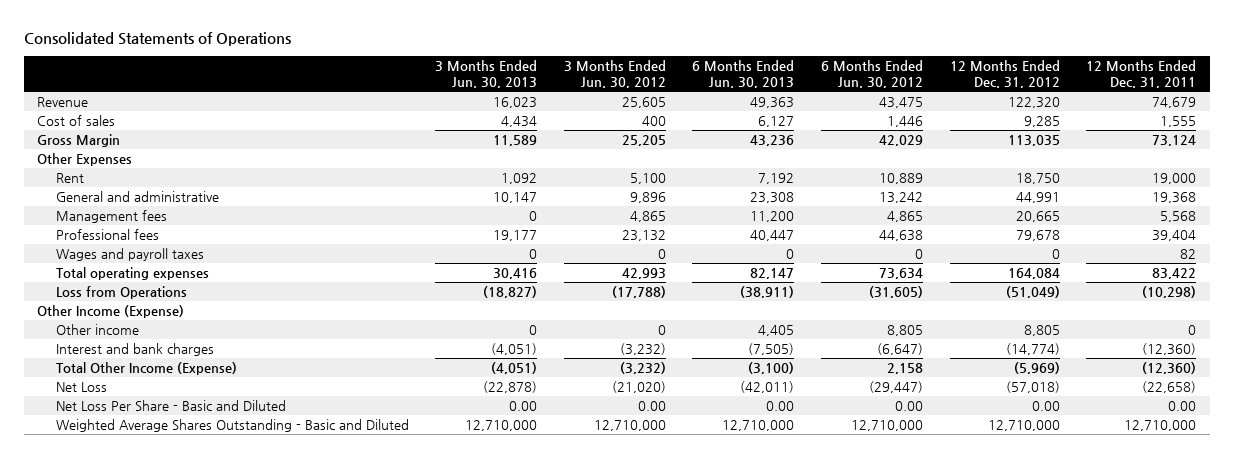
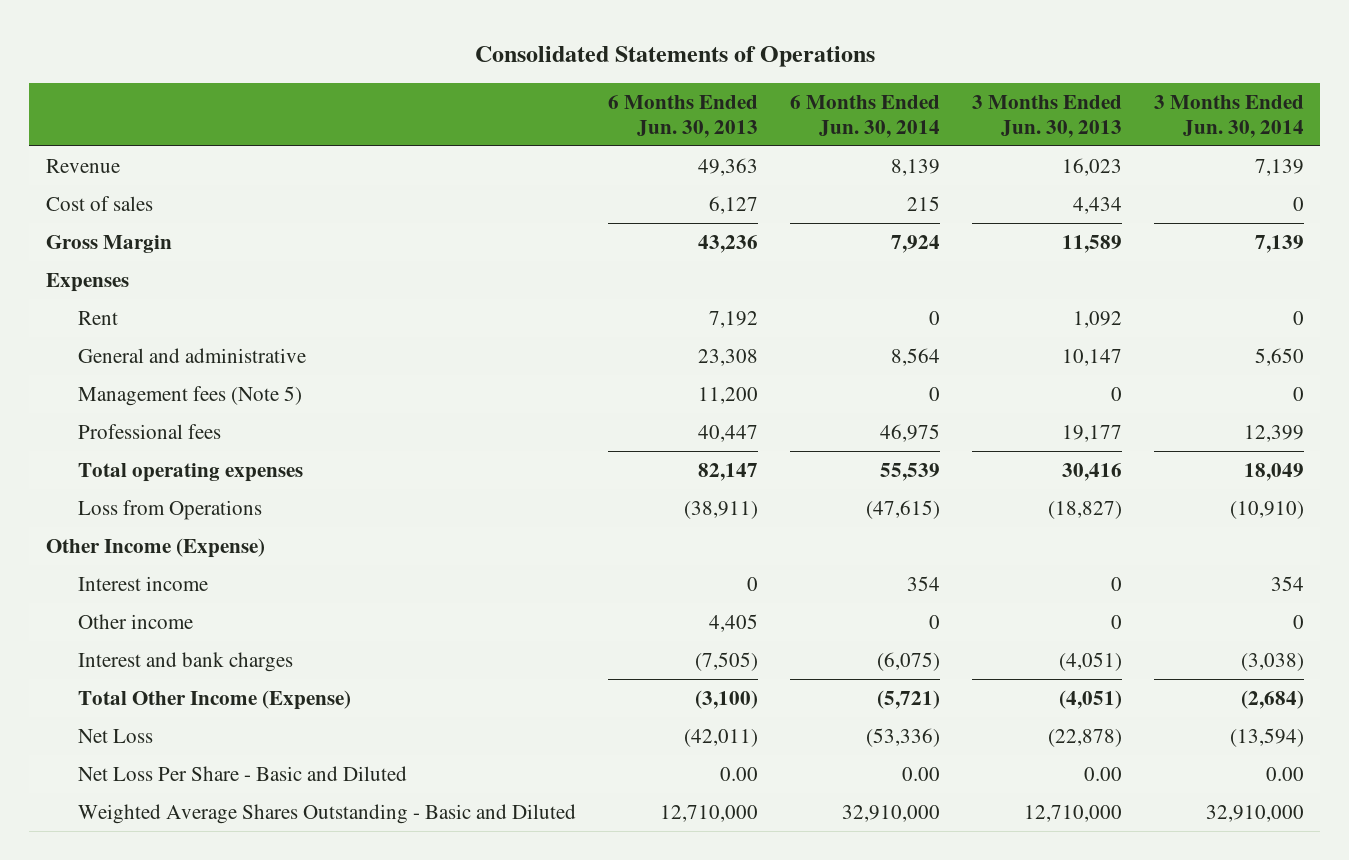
[563,59,666,88] 3 Months Ended Jun. 30, 2012 -> none
[821,59,924,88] 6 Months Ended Jun. 30, 2012 -> none
[949,59,1060,88] 12 Months Ended Dec. 31, 2012 -> none
[1086,59,1197,88] 12 Months Ended Dec. 31, 2011 -> none
none -> [789,94,940,138] 6 Months Ended Jun. 30, 2014
none -> [1153,94,1304,138] 3 Months Ended Jun. 30, 2014
[36,153,132,167] Other Expenses -> [45,272,129,292] Expenses
[55,210,167,224] Management fees -> [77,385,302,406] Management fees (Note 5)
[55,248,204,262] Wages and payroll taxes -> none
none -> [77,575,208,591] Interest income

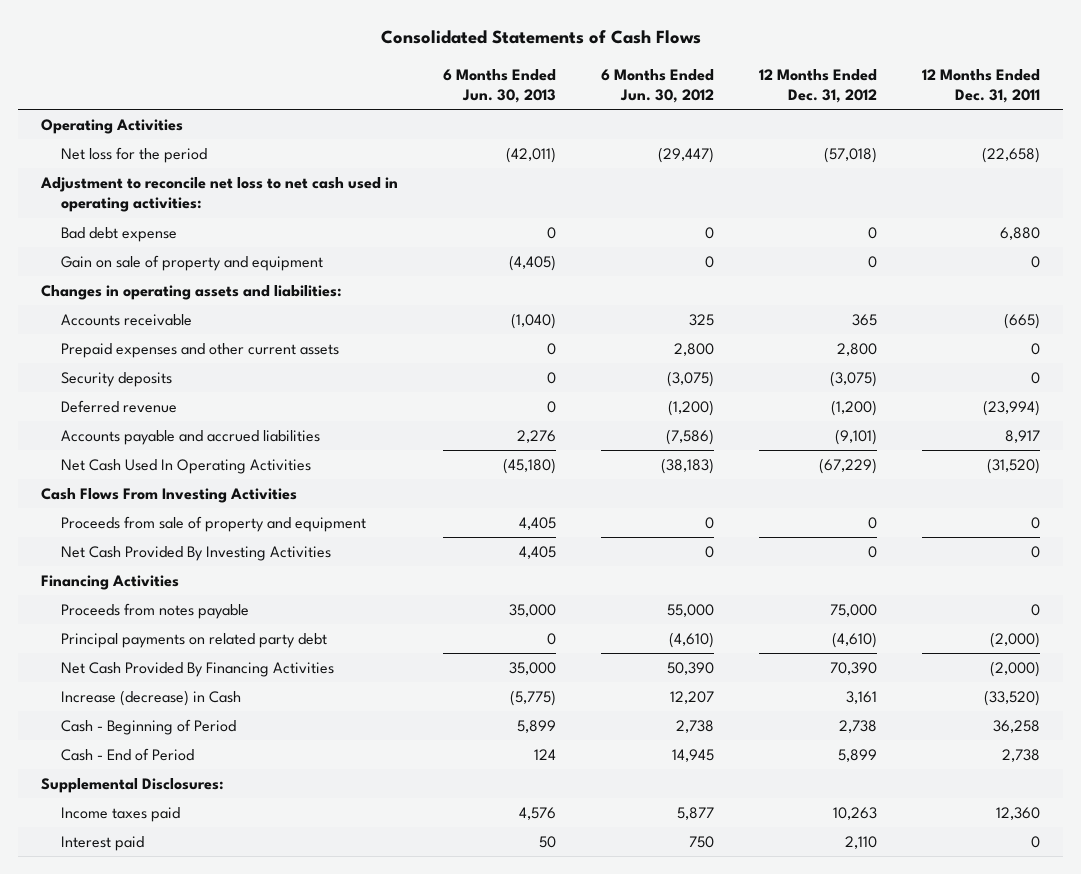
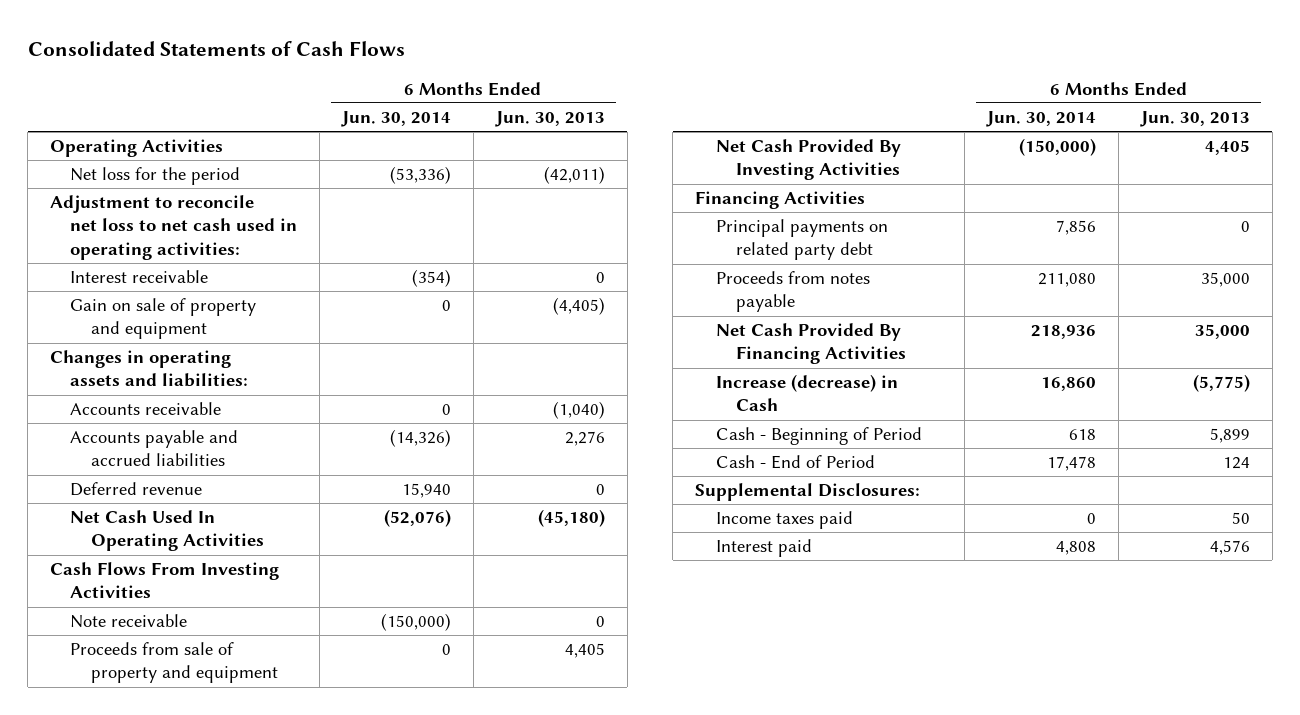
[601,68,715,103] 6 Months Ended Jun. 30, 2012 -> none
[759,68,878,103] 12 Months Ended Dec. 31, 2012 -> none
[922,68,1041,103] 12 Months Ended Dec. 31, 2011 -> none
none -> [341,110,452,127] Jun. 30, 2014
[61,227,178,243] Bad debt expense -> none
none -> [70,270,209,284] Interest receivable
[61,343,340,359] Prepaid expenses and other current assets -> none
[61,372,173,388] Security deposits -> none
[61,400,178,414] Deferred revenue -> [70,482,203,497] Deferred revenue
none -> [70,614,188,629] Note receivable
[61,603,250,620] Proceeds from notes payable -> [715,271,870,313] Proceeds from notes payable
[518,807,556,821] 4,576 -> [1232,512,1251,525] 50
[538,836,556,849] 50 -> [1210,540,1251,556] 4,576

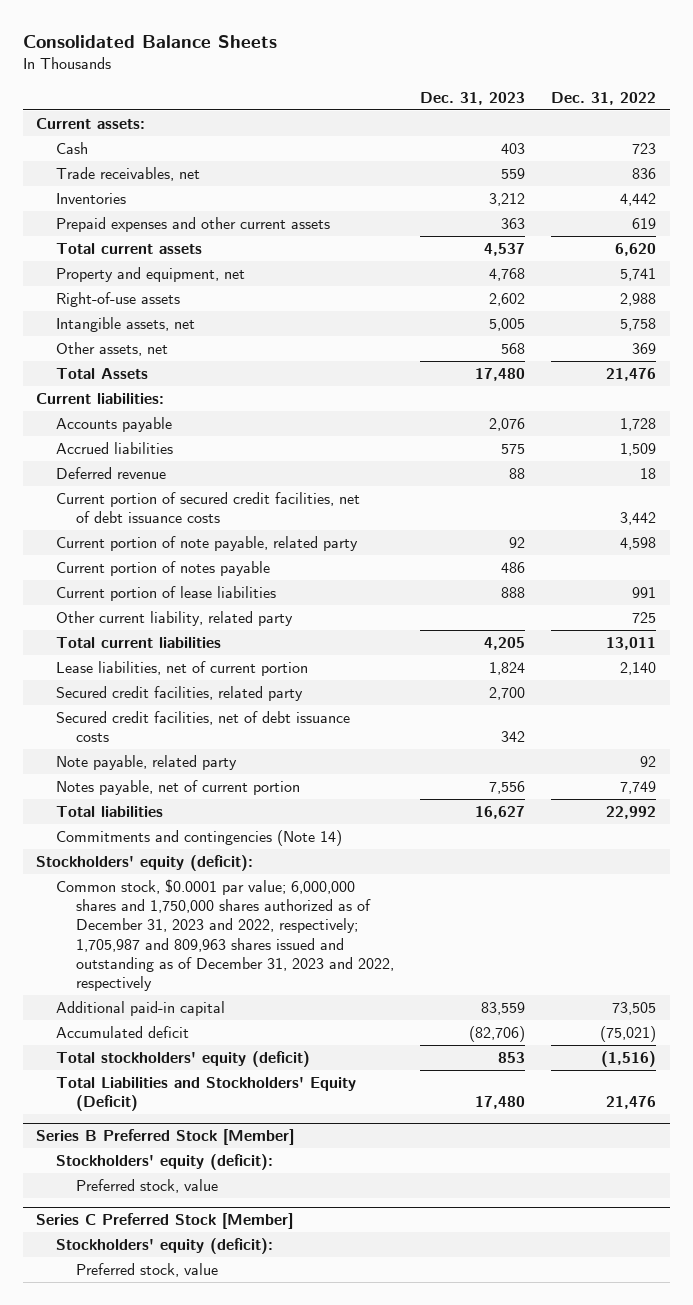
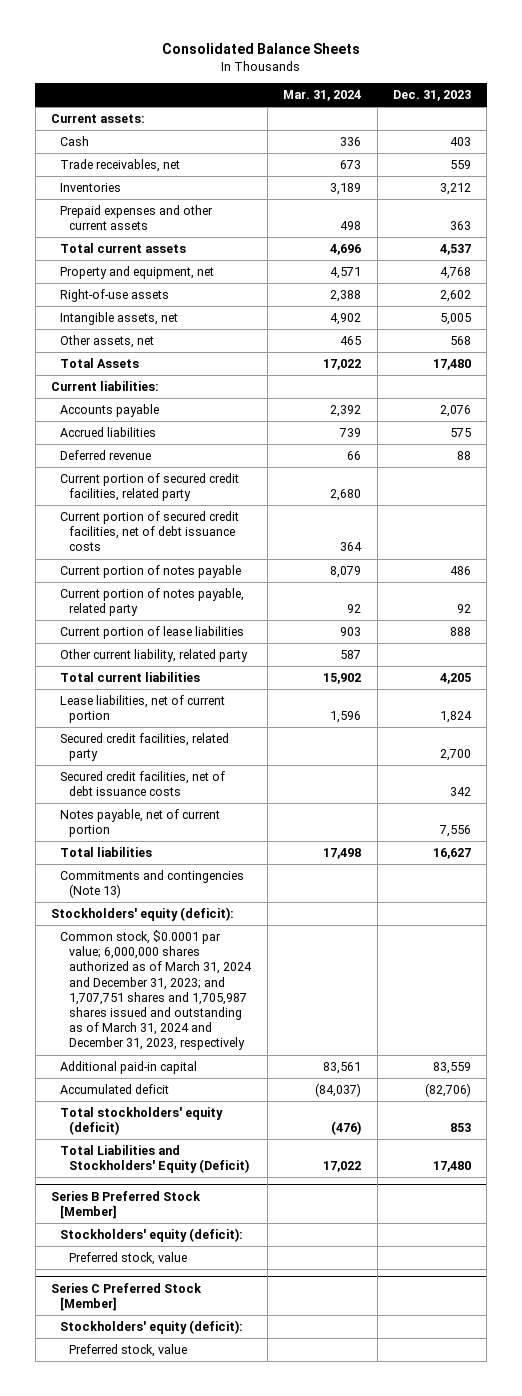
[551,92,657,106] Dec. 31, 2022 -> none
none -> [283,89,362,101] Mar. 31, 2024
none -> [60,472,240,502] Current portion of secured credit facilities, related party
[56,535,359,551] Current portion of note payable, related party -> none
none -> [60,587,245,617] Current portion of notes payable, related party
[56,754,238,770] Note payable, related party -> none
[56,829,343,846] Commitments and contingencies (Note 14) -> [60,869,245,899] Commitments and contingencies (Note 13)
[56,878,394,992] Common stock, $0.0001 par value; 6,000,000 shares and 1,750,000 shares authorized as of December 31, 2023 and 2022, respectively; 1,705,987 and 809,963 shares issued and outstanding as of December 31, 2023 and 2022, respectively -> [60,929,253,1051] Common stock, $0.0001 par value; 6,000,000 shares authorized as of March 31, 2024 and December 31, 2023; and 1,707,751 shares and 1,705,987 shares issued and outstanding as of March 31, 2024 and December 31, 2023, respectively

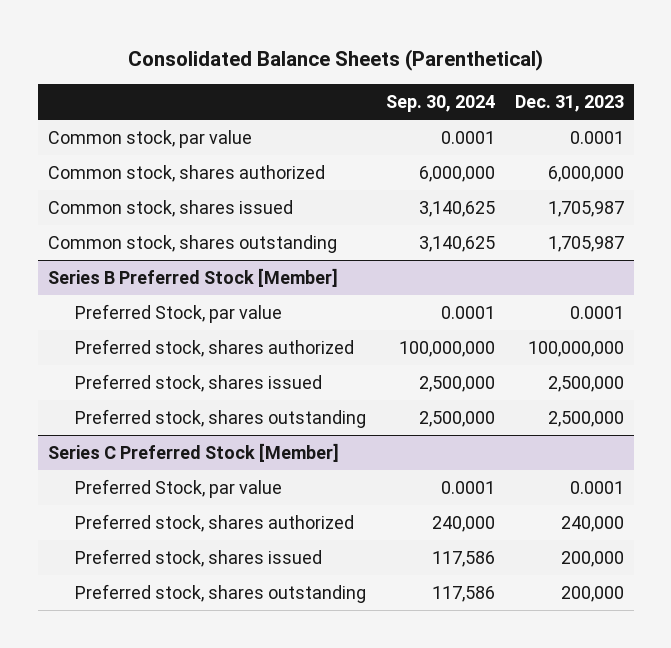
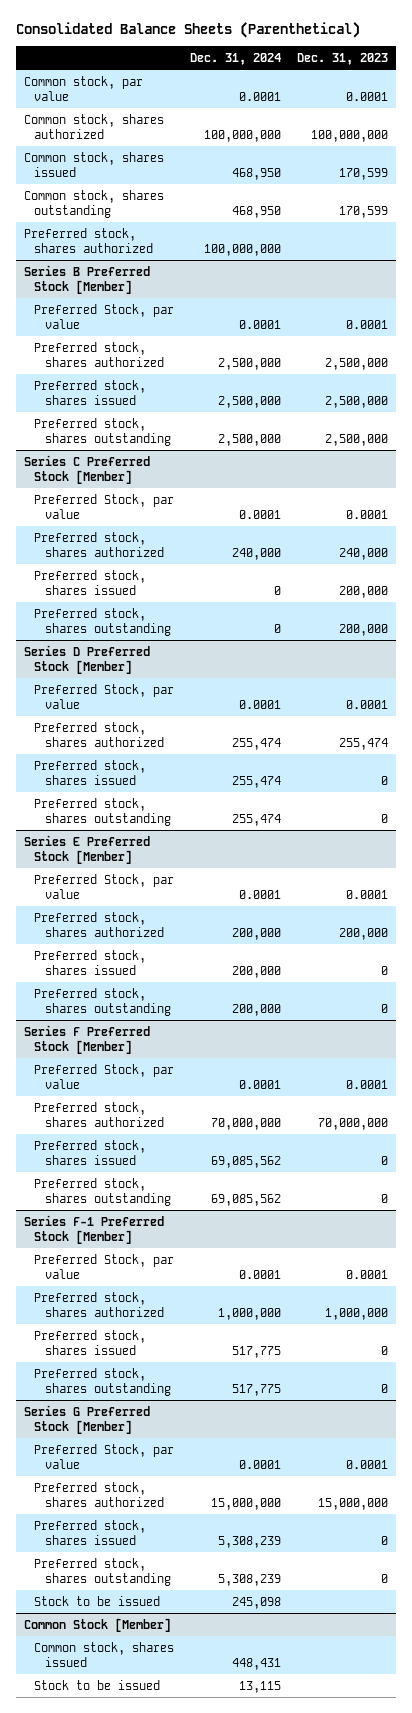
[385,94,495,112] Sep. 30, 2024 -> none
none -> [190,52,282,65] Dec. 31, 2024
[547,166,624,183] 6,000,000 -> [311,129,389,142] 100,000,000
[547,201,624,218] 1,705,987 -> [339,167,389,180] 170,599
[547,236,624,253] 1,705,987 -> [339,205,389,218] 170,599
none -> [23,227,154,253] Preferred stock, shares authorized
[527,341,624,358] 100,000,000 -> [325,357,389,370] 2,500,000
none -> [23,644,150,674] Series D Preferred Stock [Member]
none -> [34,683,175,709] Preferred Stock, par value
none -> [34,721,164,747] Preferred stock, shares authorized
none -> [34,759,147,785] Preferred stock, shares issued
none -> [34,797,171,826] Preferred stock, shares outstanding
none -> [23,834,150,864] Series E Preferred Stock [Member]
none -> [34,873,175,899] Preferred Stock, par value
none -> [34,911,164,937] Preferred stock, shares authorized
none -> [34,949,147,975] Preferred stock, shares issued
none -> [34,987,171,1016] Preferred stock, shares outstanding
none -> [23,1024,150,1054] Series F Preferred Stock [Member]
none -> [34,1063,175,1089] Preferred Stock, par value
none -> [34,1101,164,1127] Preferred stock, shares authorized
none -> [34,1139,147,1165] Preferred stock, shares issued
none -> [34,1177,171,1206] Preferred stock, shares outstanding
none -> [23,1214,164,1244] Series F-1 Preferred Stock [Member]
none -> [34,1253,175,1279] Preferred Stock, par value
none -> [34,1291,164,1317] Preferred stock, shares authorized
none -> [34,1329,147,1355] Preferred stock, shares issued
none -> [34,1367,171,1396] Preferred stock, shares outstanding
none -> [23,1404,150,1434] Series G Preferred Stock [Member]
none -> [34,1443,175,1469] Preferred Stock, par value
none -> [34,1481,164,1507] Preferred stock, shares authorized
none -> [34,1519,147,1545] Preferred stock, shares issued
none -> [34,1557,171,1586] Preferred stock, shares outstanding
none -> [34,1595,161,1606] Stock to be issued
none -> [23,1617,171,1632] Common Stock [Member]
none -> [34,1641,175,1667] Common stock, shares issued
none -> [34,1679,161,1690] Stock to be issued

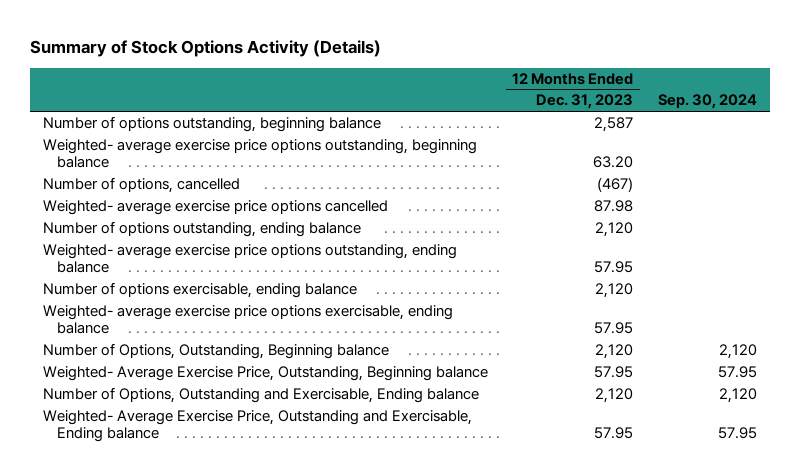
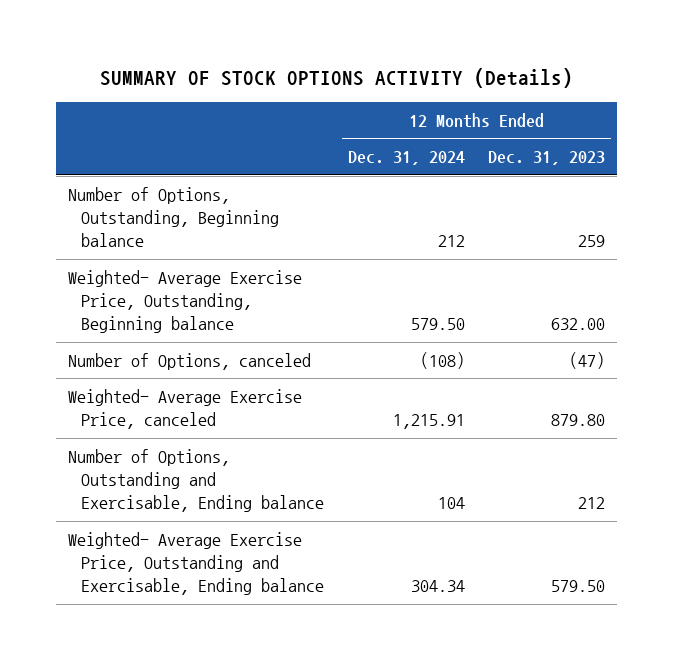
[30,39,382,57] Summary of Stock Options Activity (Details) -> [99,68,573,89] SUMMARY OF STOCK OPTIONS ACTIVITY (Details)
[658,94,758,110] Sep. 30, 2024 -> none
none -> [347,151,465,166] Dec. 31, 2024
[42,282,357,299] Number of options exercisable, ending balance -> none
[42,305,453,335] Weighted- average exercise price options exercisable, ending balance -> none
[42,343,389,360] Number of Options, Outstanding, Beginning balance -> none
[42,366,488,382] Weighted- Average Exercise Price, Outstanding, Beginning balance -> none
[42,387,479,404] Number of Options, Outstanding and Exercisable, Ending balance -> none
[42,410,472,443] Weighted- Average Exercise Price, Outstanding and Exercisable, Ending balance -> none
[42,116,381,133] Number of options outstanding, beginning balance -> [68,186,279,248] Number of Options, Outstanding, Beginning balance
[594,117,634,133] 2,587 -> [578,235,606,248] 259
[42,139,477,169] Weighted- average exercise price options outstanding, beginning balance -> [68,269,303,334] Weighted- Average Exercise Price, Outstanding, Beginning balance
[593,156,634,169] 63.20 -> [551,318,606,331] 632.00
[42,177,240,194] Number of options, cancelled -> [68,352,312,370] Number of Options, canceled
[597,177,634,193] (467) -> [569,351,606,369] (47)
[42,200,388,216] Weighted- average exercise price options cancelled -> [68,388,303,430] Weighted- Average Exercise Price, canceled
[594,200,634,213] 87.98 -> [551,414,606,427] 879.80
[42,221,361,238] Number of options outstanding, ending balance -> [68,448,324,513] Number of Options, Outstanding and Exercisable, Ending balance
[595,222,634,238] 2,120 -> [578,497,606,510] 212
[42,244,457,274] Weighted- average exercise price options outstanding, ending balance -> [68,531,324,596] Weighted- Average Exercise Price, Outstanding and Exercisable, Ending balance
[594,261,634,274] 57.95 -> [551,580,606,593] 579.50

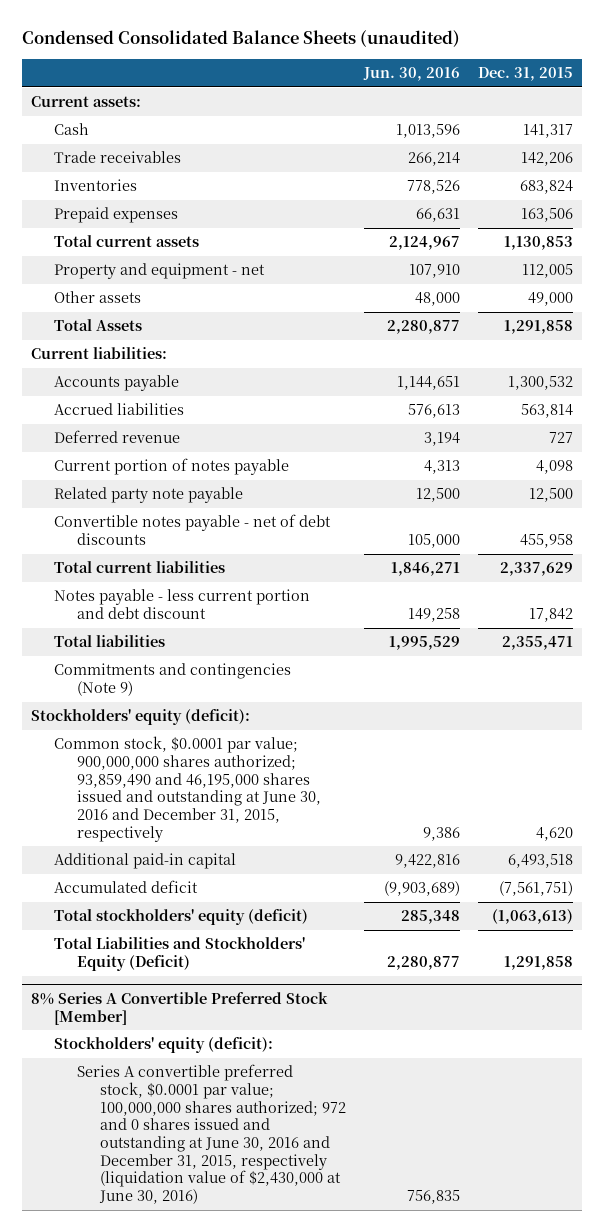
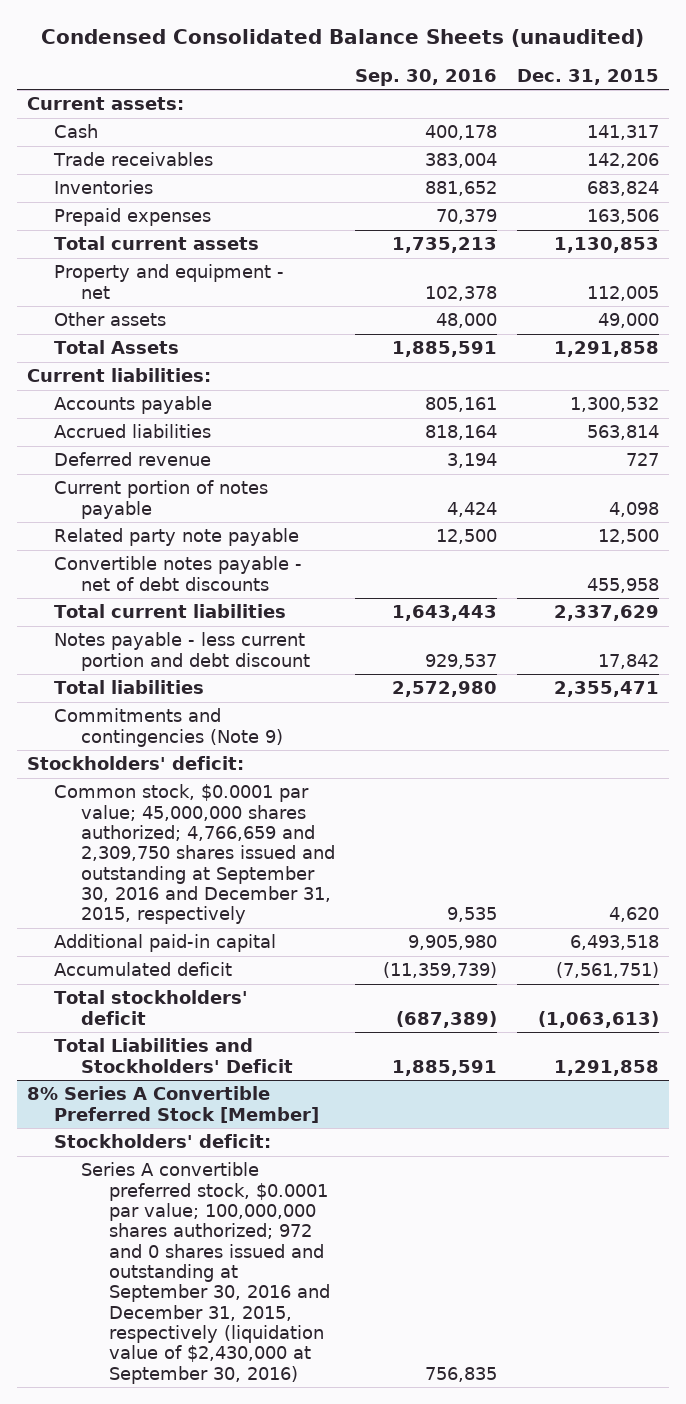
[362,66,460,81] Jun. 30, 2016 -> none
none -> [355,68,498,86] Sep. 30, 2016
[31,709,251,726] Stockholders' equity (deficit): -> [26,756,244,771] Stockholders' deficit:
[53,736,321,842] Common stock, $0.0001 par value; 900,000,000 shares authorized; 93,859,490 and 46,195,000 shares issued and outstanding at June 30, 2016 and December 31, 2015, respectively -> [54,784,336,925] Common stock, $0.0001 par value; 45,000,000 shares authorized; 4,766,659 and 2,309,750 shares issued and outstanding at September 30, 2016 and December 31, 2015, respectively
[53,909,308,926] Total stockholders' equity (deficit) -> [54,990,249,1025] Total stockholders' deficit
[53,937,305,971] Total Liabilities and Stockholders' Equity (Deficit) -> [54,1038,294,1073] Total Liabilities and Stockholders' Deficit
[53,1037,273,1054] Stockholders' equity (deficit): -> [54,1134,272,1149] Stockholders' deficit:
[76,1064,346,1204] Series A convertible preferred stock, $0.0001 par value; 100,000,000 shares authorized; 972 and 0 shares issued and outstanding at June 30, 2016 and December 31, 2015, respectively (liquidation value of $2,430,000 at June 30, 2016) -> [81,1162,330,1384] Series A convertible preferred stock, $0.0001 par value; 100,000,000 shares authorized; 972 and 0 shares issued and outstanding at September 30, 2016 and December 31, 2015, respectively (liquidation value of $2,430,000 at September 30, 2016)

